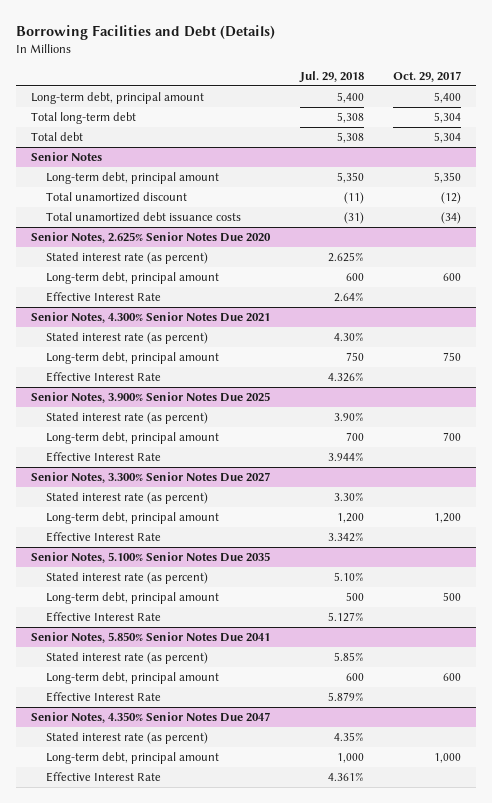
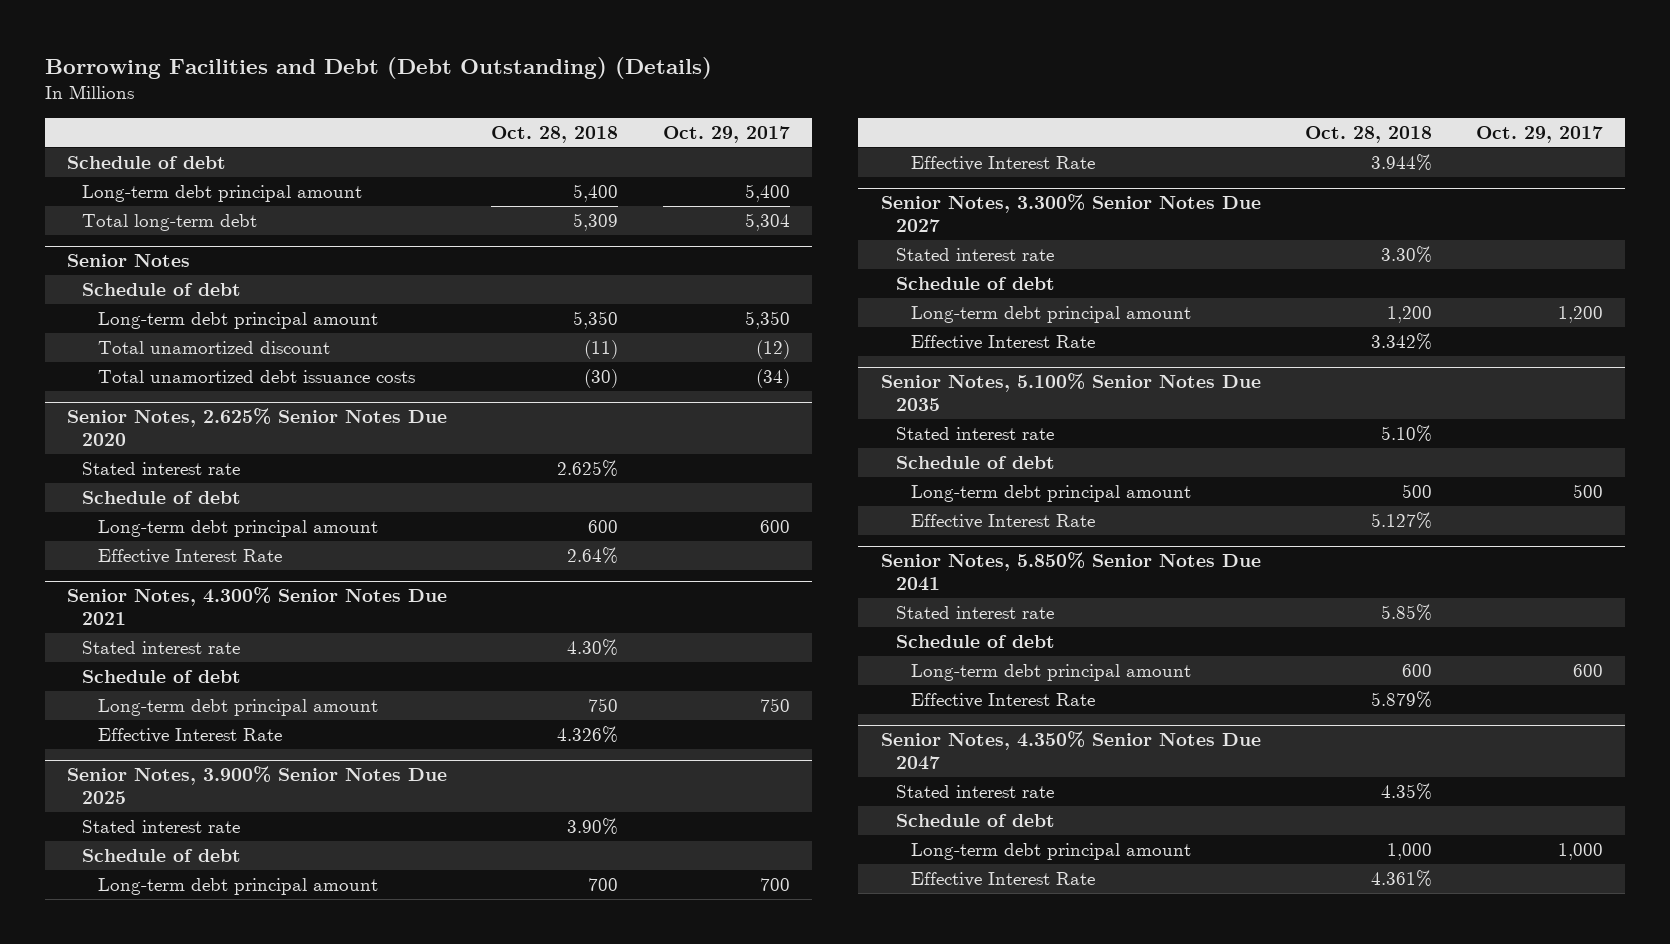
[15,24,275,40] Borrowing Facilities and Debt (Details) -> [44,56,712,79] Borrowing Facilities and Debt (Debt Outstanding) (Details)
[298,70,364,83] Jul. 29, 2018 -> none
none -> [491,125,619,143] Oct. 28, 2018
none -> [66,156,226,170] Schedule of debt
[30,92,204,105] Long-term debt, principal amount -> [82,185,363,203] Long-term debt principal amount
[30,132,83,142] Total debt -> none
none -> [82,283,242,297] Schedule of debt
[45,172,219,185] Long-term debt, principal amount -> [97,312,378,330] Long-term debt principal amount
[45,252,208,265] Stated interest rate (as percent) -> [82,462,241,476] Stated interest rate
none -> [82,491,242,505] Schedule of debt
[45,272,219,285] Long-term debt, principal amount -> [97,520,378,538] Long-term debt principal amount
[45,332,208,345] Stated interest rate (as percent) -> [82,641,241,655] Stated interest rate
none -> [82,670,242,684] Schedule of debt
[45,352,219,365] Long-term debt, principal amount -> [97,699,378,717] Long-term debt principal amount
[45,412,208,425] Stated interest rate (as percent) -> [82,820,241,834] Stated interest rate
none -> [82,849,242,863] Schedule of debt
[45,432,219,445] Long-term debt, principal amount -> [97,878,378,896] Long-term debt principal amount
[45,492,208,505] Stated interest rate (as percent) -> [895,248,1054,262] Stated interest rate
none -> [895,277,1055,291] Schedule of debt
[45,512,219,525] Long-term debt, principal amount -> [911,306,1192,324] Long-term debt principal amount
[45,572,208,585] Stated interest rate (as percent) -> [895,427,1054,441] Stated interest rate
none -> [895,456,1055,470] Schedule of debt
[45,592,219,605] Long-term debt, principal amount -> [911,485,1192,503] Long-term debt principal amount
[45,652,208,665] Stated interest rate (as percent) -> [895,606,1054,620] Stated interest rate
none -> [895,635,1055,649] Schedule of debt
[45,672,219,685] Long-term debt, principal amount -> [911,664,1192,682] Long-term debt principal amount
[45,732,208,745] Stated interest rate (as percent) -> [895,785,1054,799] Stated interest rate
none -> [895,814,1055,828] Schedule of debt
[45,752,219,765] Long-term debt, principal amount -> [911,843,1192,861] Long-term debt principal amount

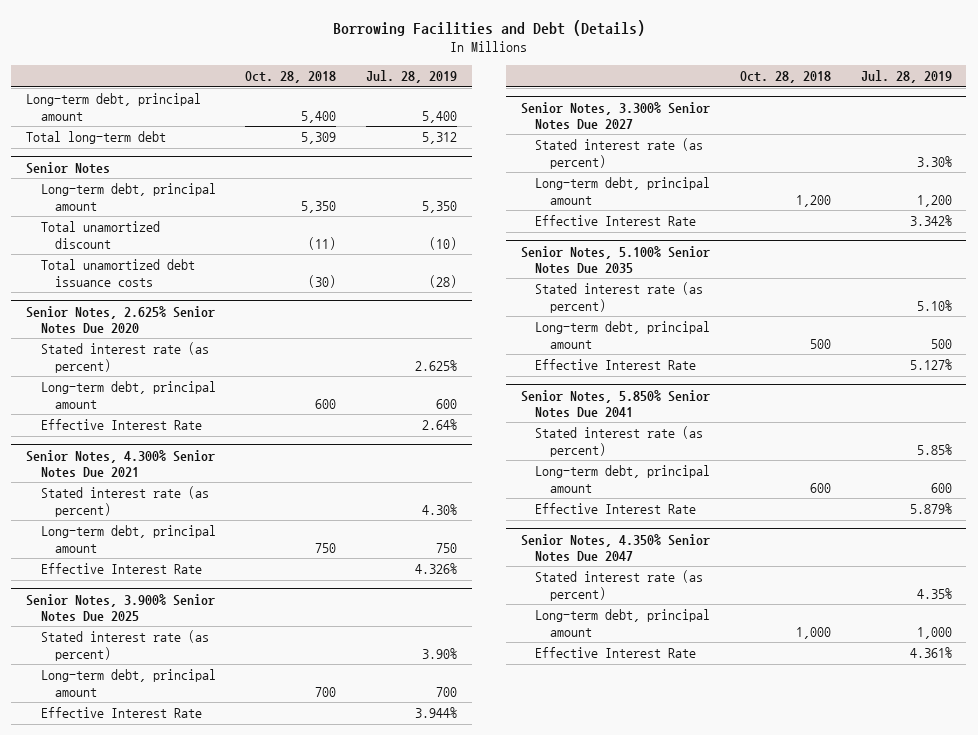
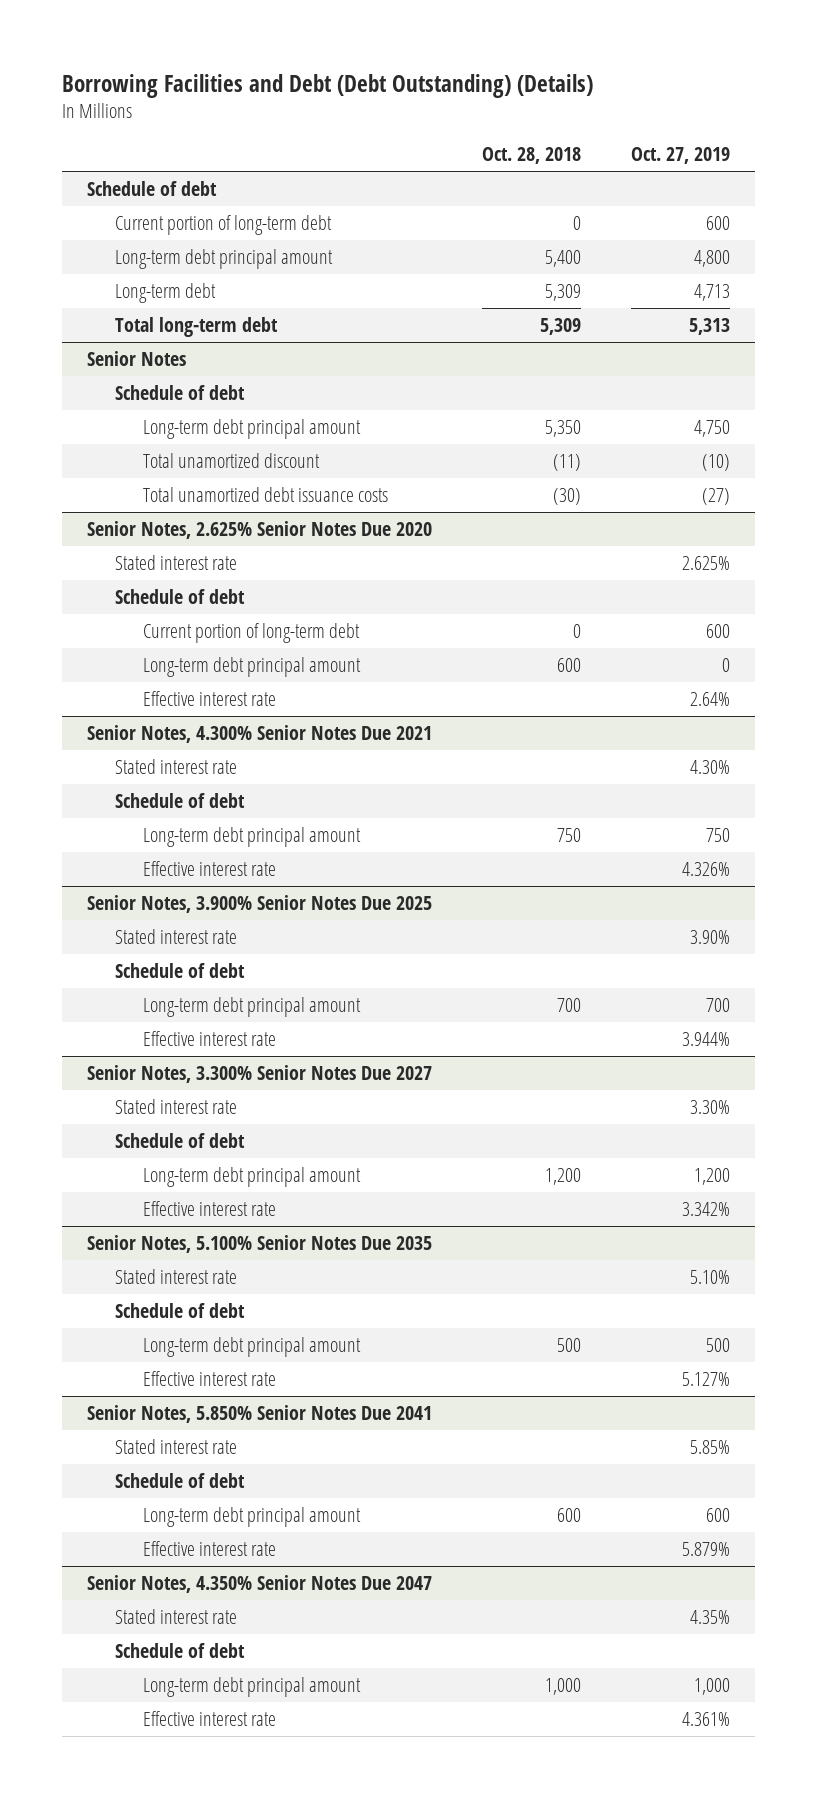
[332,19,645,36] Borrowing Facilities and Debt (Details) -> [61,73,593,98] Borrowing Facilities and Debt (Debt Outstanding) (Details)
[365,70,457,84] Jul. 28, 2019 -> none
none -> [630,147,730,165] Oct. 27, 2019
none -> [86,180,217,196] Schedule of debt
none -> [114,214,332,235] Current portion of long-term debt
[26,93,202,121] Long-term debt, principal amount -> [114,248,333,269] Long-term debt principal amount
none -> [114,282,216,303] Long-term debt
none -> [114,384,245,400] Schedule of debt
[40,183,216,211] Long-term debt, principal amount -> [142,418,361,439] Long-term debt principal amount
[40,342,209,373] Stated interest rate (as percent) -> [114,554,237,570] Stated interest rate
none -> [114,588,245,604] Schedule of debt
none -> [142,622,360,643] Current portion of long-term debt
[40,381,216,409] Long-term debt, principal amount -> [142,656,361,677] Long-term debt principal amount
[40,419,202,431] Effective Interest Rate -> [142,690,276,706] Effective interest rate
[40,486,209,517] Stated interest rate (as percent) -> [114,758,237,774] Stated interest rate
none -> [114,792,245,808] Schedule of debt
[40,525,216,553] Long-term debt, principal amount -> [142,826,361,847] Long-term debt principal amount
[40,563,202,575] Effective Interest Rate -> [142,860,276,876] Effective interest rate
[40,630,209,661] Stated interest rate (as percent) -> [114,928,237,944] Stated interest rate
none -> [114,962,245,978] Schedule of debt
[40,669,216,697] Long-term debt, principal amount -> [142,996,361,1017] Long-term debt principal amount
[40,707,202,719] Effective Interest Rate -> [142,1030,276,1046] Effective interest rate
[535,138,704,169] Stated interest rate (as percent) -> [114,1098,237,1114] Stated interest rate
none -> [114,1132,245,1148] Schedule of debt
[535,177,711,205] Long-term debt, principal amount -> [142,1166,361,1187] Long-term debt principal amount
[535,215,697,227] Effective Interest Rate -> [142,1200,276,1216] Effective interest rate
[535,282,704,313] Stated interest rate (as percent) -> [114,1268,237,1284] Stated interest rate
none -> [114,1302,245,1318] Schedule of debt
[535,321,711,349] Long-term debt, principal amount -> [142,1336,361,1357] Long-term debt principal amount
[535,359,697,371] Effective Interest Rate -> [142,1370,276,1386] Effective interest rate
[535,426,704,457] Stated interest rate (as percent) -> [114,1438,237,1454] Stated interest rate
none -> [114,1472,245,1488] Schedule of debt
[535,465,711,493] Long-term debt, principal amount -> [142,1506,361,1527] Long-term debt principal amount
[535,503,697,515] Effective Interest Rate -> [142,1540,276,1556] Effective interest rate
[535,570,704,601] Stated interest rate (as percent) -> [114,1608,237,1624] Stated interest rate
none -> [114,1642,245,1658] Schedule of debt
[535,609,711,637] Long-term debt, principal amount -> [142,1676,361,1697] Long-term debt principal amount
[535,647,697,659] Effective Interest Rate -> [142,1710,276,1726] Effective interest rate

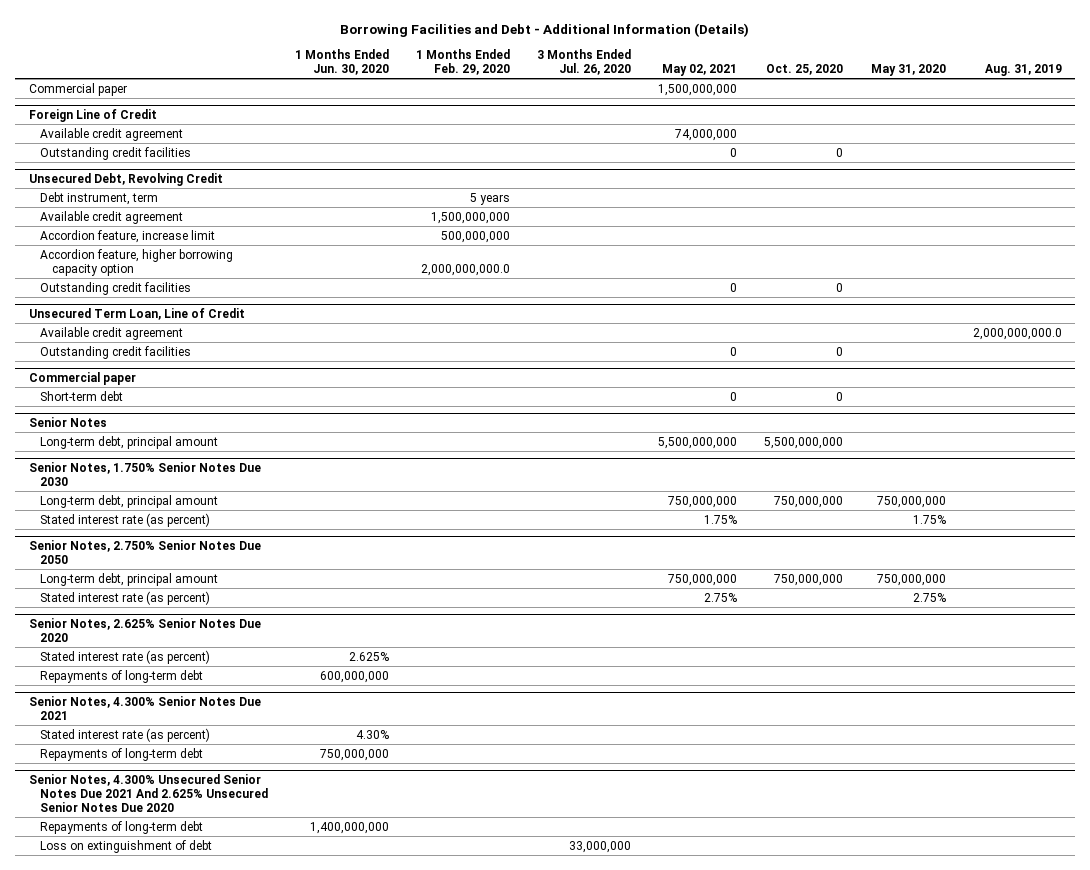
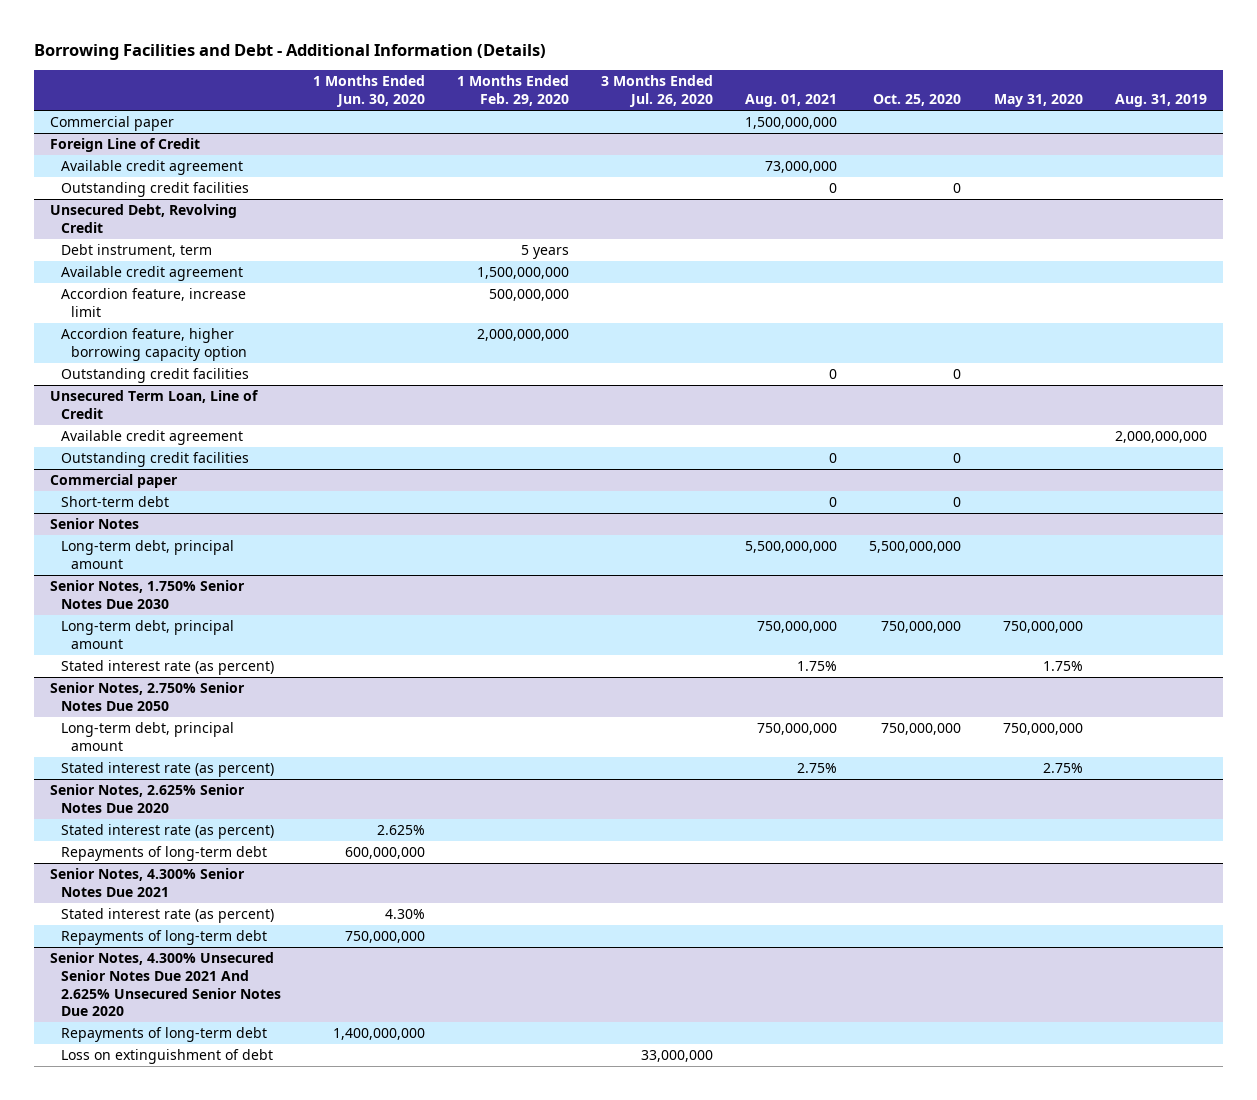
[662,64,738,77] May 02, 2021 -> none
none -> [745,94,838,108] Aug. 01, 2021
[421,263,511,276] 2,000,000,000.0 -> [476,329,569,342] 2,000,000,000
[972,327,1062,340] 2,000,000,000.0 -> [1114,431,1207,444] 2,000,000,000

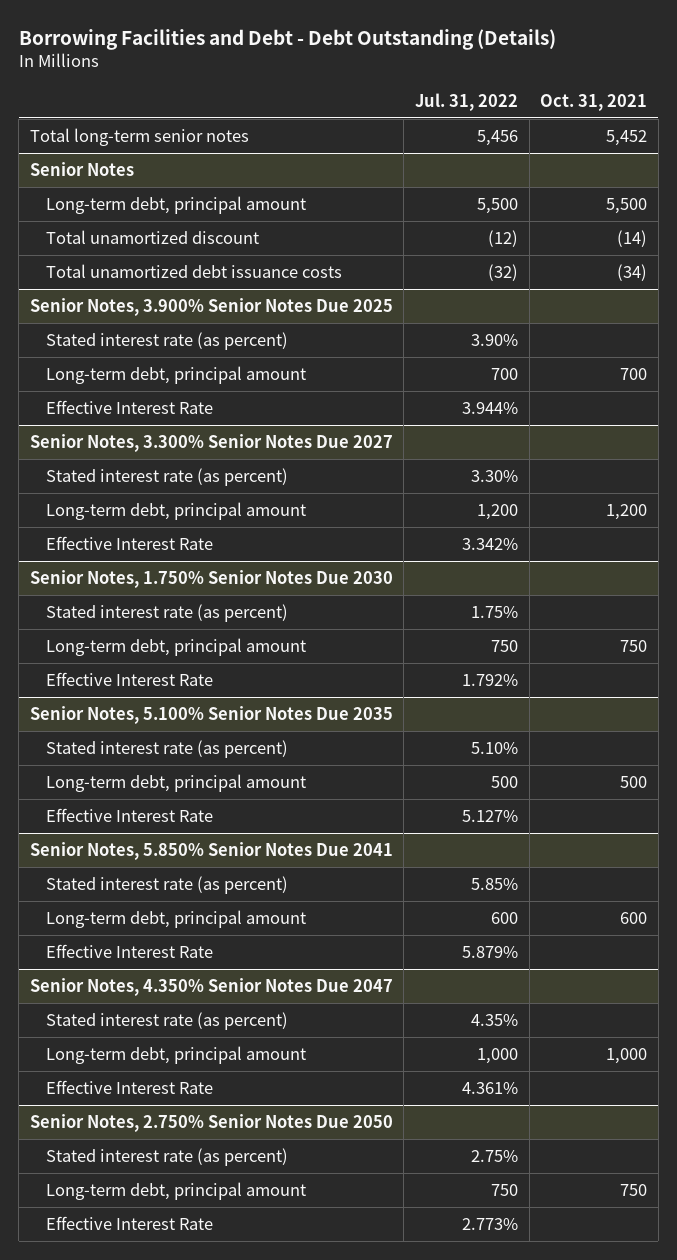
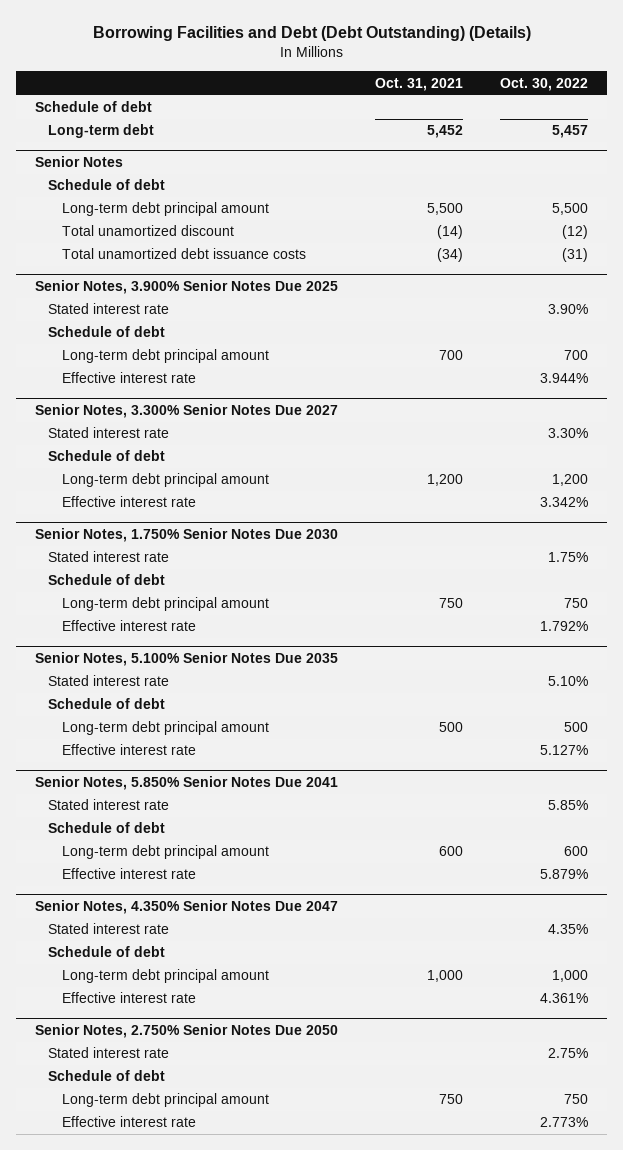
[18,28,556,50] Borrowing Facilities and Debt - Debt Outstanding (Details) -> [92,26,531,42] Borrowing Facilities and Debt (Debt Outstanding) (Details)
[414,92,518,111] Jul. 31, 2022 -> none
none -> [500,77,589,91] Oct. 30, 2022
none -> [34,101,152,113] Schedule of debt
[29,128,249,147] Total long-term senior notes -> [48,124,155,139] Long-term debt
none -> [48,179,166,191] Schedule of debt
[46,196,307,215] Long-term debt, principal amount -> [61,202,269,217] Long-term debt principal amount
[46,332,289,351] Stated interest rate (as percent) -> [48,303,170,315] Stated interest rate
none -> [48,326,166,338] Schedule of debt
[46,366,307,385] Long-term debt, principal amount -> [61,349,269,364] Long-term debt principal amount
[46,400,214,415] Effective Interest Rate -> [61,372,196,384] Effective interest rate
[46,468,289,487] Stated interest rate (as percent) -> [48,427,170,439] Stated interest rate
none -> [48,450,166,462] Schedule of debt
[46,502,307,521] Long-term debt, principal amount -> [61,473,269,488] Long-term debt principal amount
[46,536,214,551] Effective Interest Rate -> [61,496,196,508] Effective interest rate
[46,604,289,623] Stated interest rate (as percent) -> [48,551,170,563] Stated interest rate
none -> [48,574,166,586] Schedule of debt
[46,638,307,657] Long-term debt, principal amount -> [61,597,269,612] Long-term debt principal amount
[46,672,214,687] Effective Interest Rate -> [61,620,196,632] Effective interest rate
[46,740,289,759] Stated interest rate (as percent) -> [48,675,170,687] Stated interest rate
none -> [48,698,166,710] Schedule of debt
[46,774,307,793] Long-term debt, principal amount -> [61,721,269,736] Long-term debt principal amount
[46,808,214,823] Effective Interest Rate -> [61,744,196,756] Effective interest rate
[46,876,289,895] Stated interest rate (as percent) -> [48,799,170,811] Stated interest rate
none -> [48,822,166,834] Schedule of debt
[46,910,307,929] Long-term debt, principal amount -> [61,845,269,860] Long-term debt principal amount
[46,944,214,959] Effective Interest Rate -> [61,868,196,880] Effective interest rate
[46,1012,289,1031] Stated interest rate (as percent) -> [48,923,170,935] Stated interest rate
none -> [48,946,166,958] Schedule of debt
[46,1046,307,1065] Long-term debt, principal amount -> [61,969,269,984] Long-term debt principal amount
[46,1080,214,1095] Effective Interest Rate -> [61,992,196,1004] Effective interest rate
[46,1148,289,1167] Stated interest rate (as percent) -> [48,1047,170,1059] Stated interest rate
none -> [48,1070,166,1082] Schedule of debt
[46,1182,307,1201] Long-term debt, principal amount -> [61,1093,269,1108] Long-term debt principal amount
[46,1216,214,1231] Effective Interest Rate -> [61,1116,196,1128] Effective interest rate

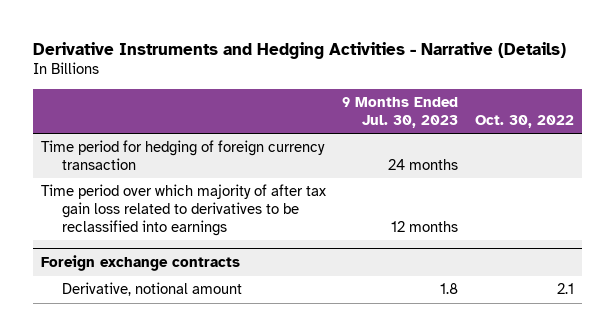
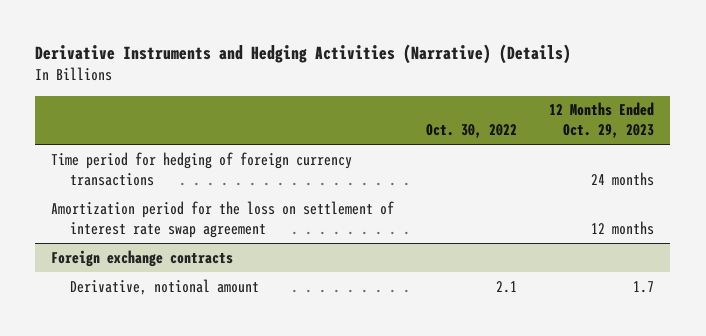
[32,42,566,60] Derivative Instruments and Hedging Activities - Narrative (Details) -> [35,44,572,65] Derivative Instruments and Hedging Activities (Narrative) (Details)
[342,96,459,128] 9 Months Ended Jul. 30, 2023 -> none
none -> [549,102,655,139] 12 Months Ended Oct. 29, 2023
[41,140,326,171] Time period for hedging of foreign currency transaction -> [51,151,353,186] Time period for hedging of foreign currency transactions
[41,184,327,237] Time period over which majority of after tax gain loss related to derivatives to be reclassified into earnings -> [51,200,395,238] Amortization period for the loss on settlement of interest rate swap agreement

